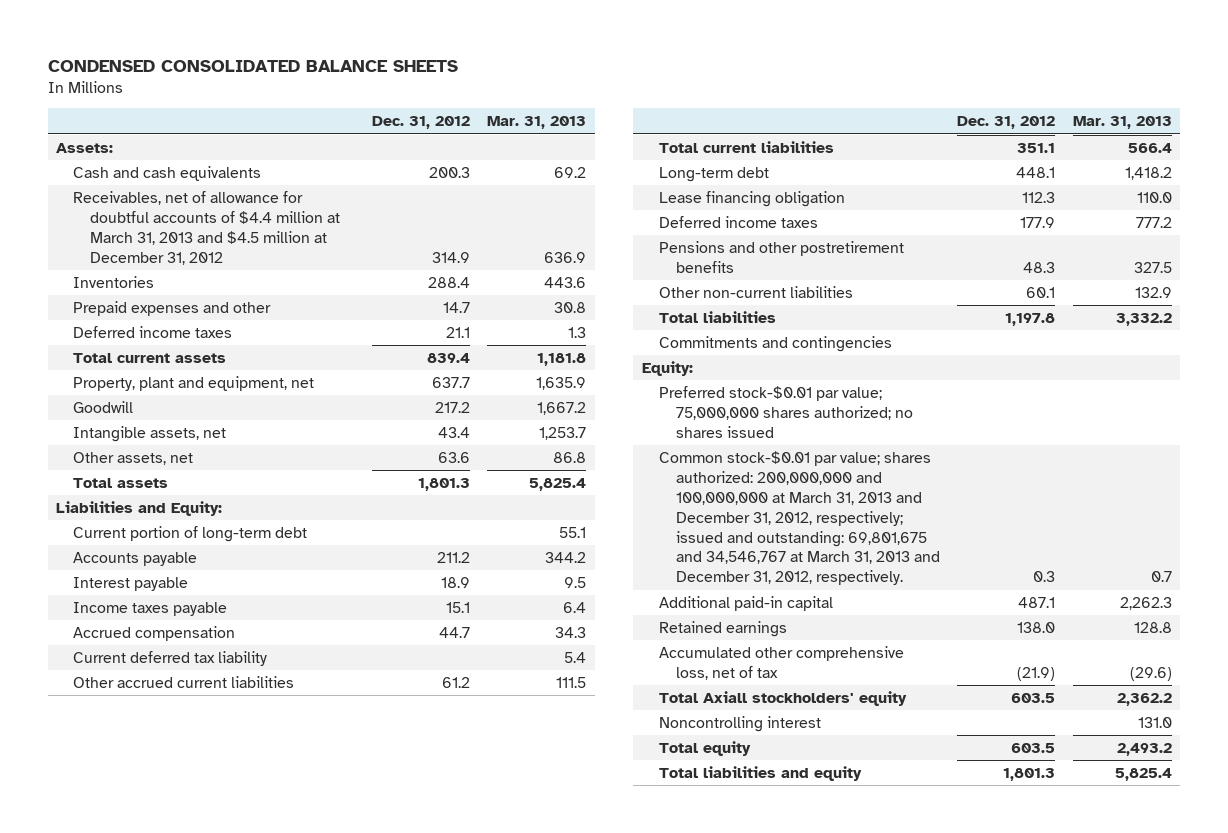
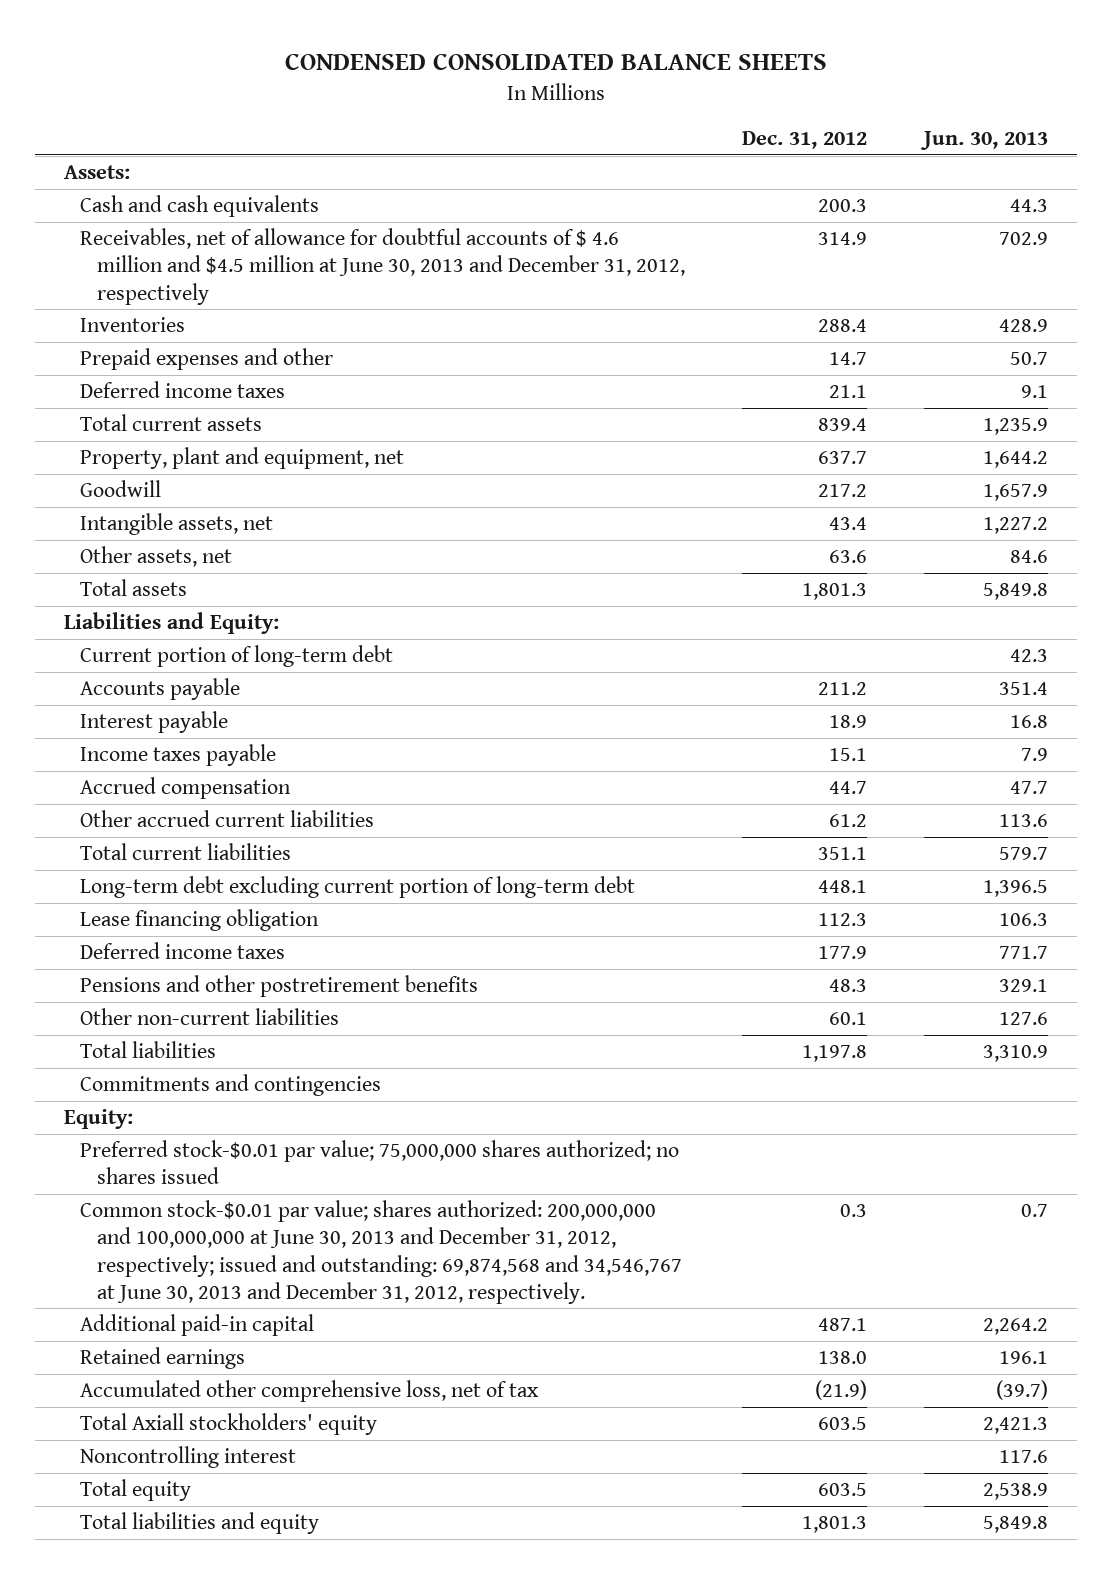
[486,116,586,130] Mar. 31, 2013 -> none
none -> [920,131,1049,151] Jun. 30, 2013
[73,190,341,265] Receivables, net of allowance for doubtful accounts of $4.4 million at March 31, 2013 and $4.5 million at December 31, 2012 -> [80,228,685,305] Receivables, net of allowance for doubtful accounts of $ 4.6 million and $4.5 million at June 30, 2013 and December 31, 2012, respectively
[73,650,268,666] Current deferred tax liability -> none
[659,166,770,182] Long-term debt -> [80,876,636,899] Long-term debt excluding current portion of long-term debt
[659,450,941,586] Common stock-$0.01 par value; shares authorized: 200,000,000 and 100,000,000 at March 31, 2013 and December 31, 2012, respectively; issued and outstanding: 69,801,675 and 34,546,767 at March 31, 2013 and December 31, 2012, respectively. -> [80,1200,682,1304] Common stock-$0.01 par value; shares authorized: 200,000,000 and 100,000,000 at June 30, 2013 and December 31, 2012, respectively; issued and outstanding: 69,874,568 and 34,546,767 at June 30, 2013 and December 31, 2012, respectively.

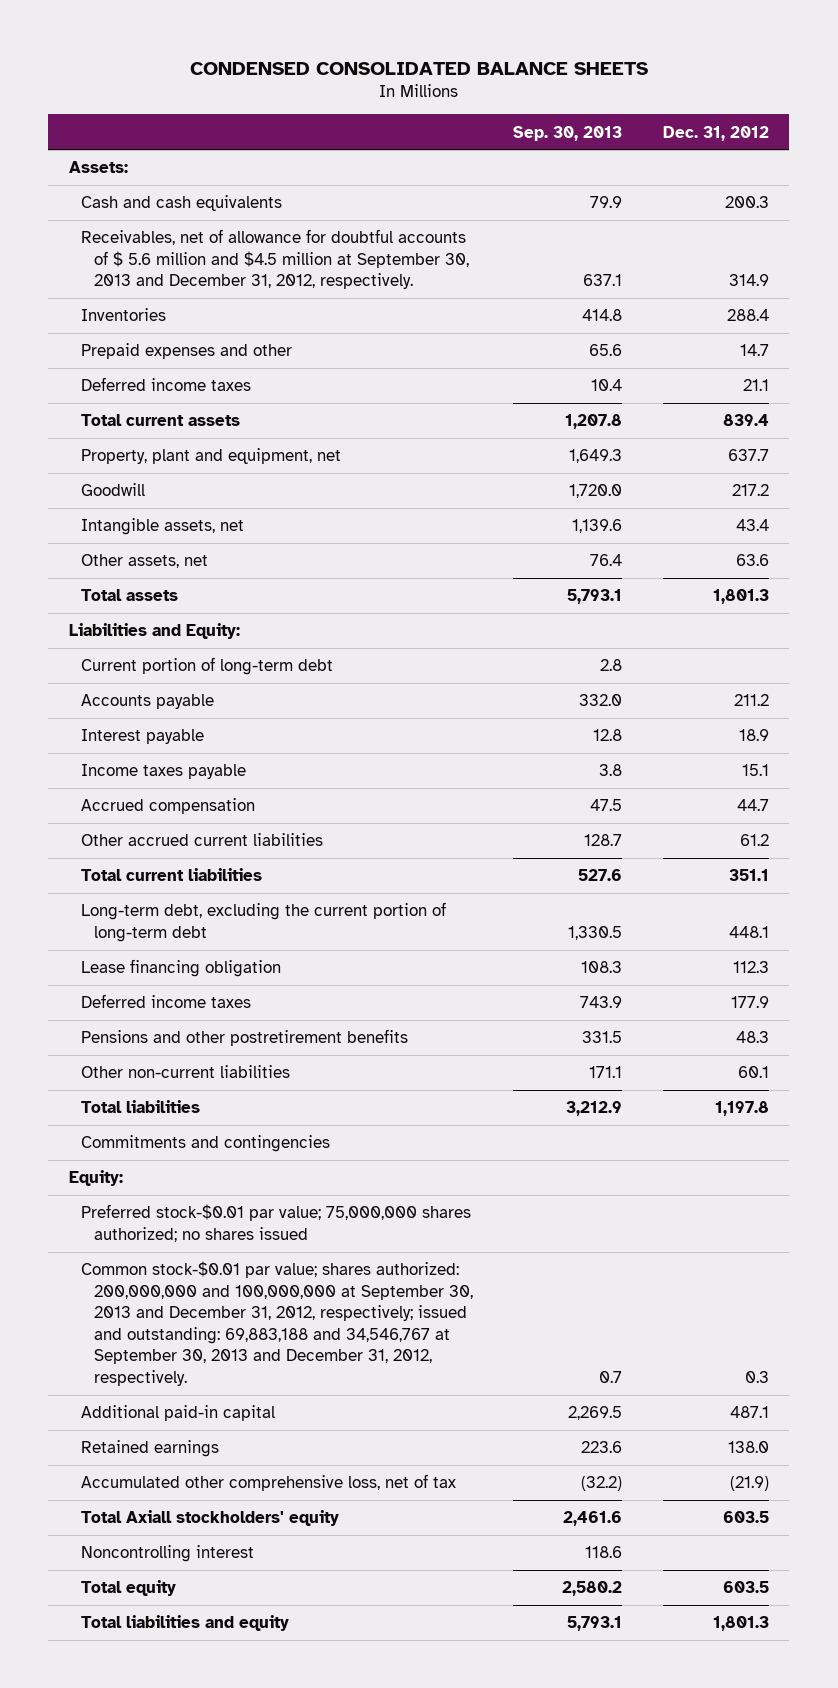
[920,131,1049,151] Jun. 30, 2013 -> none
none -> [513,125,623,141] Sep. 30, 2013
[80,228,685,305] Receivables, net of allowance for doubtful accounts of $ 4.6 million and $4.5 million at June 30, 2013 and December 31, 2012, respectively -> [81,229,470,290] Receivables, net of allowance for doubtful accounts of $ 5.6 million and $4.5 million at September 30, 2013 and December 31, 2012, respectively.
[80,876,636,899] Long-term debt excluding current portion of long-term debt -> [81,902,447,942] Long-term debt, excluding the current portion of long-term debt
[80,1200,682,1304] Common stock-$0.01 par value; shares authorized: 200,000,000 and 100,000,000 at June 30, 2013 and December 31, 2012, respectively; issued and outstanding: 69,874,568 and 34,546,767 at June 30, 2013 and December 31, 2012, respectively. -> [81,1261,474,1386] Common stock-$0.01 par value; shares authorized: 200,000,000 and 100,000,000 at September 30, 2013 and December 31, 2012, respectively; issued and outstanding: 69,883,188 and 34,546,767 at September 30, 2013 and December 31, 2012, respectively.

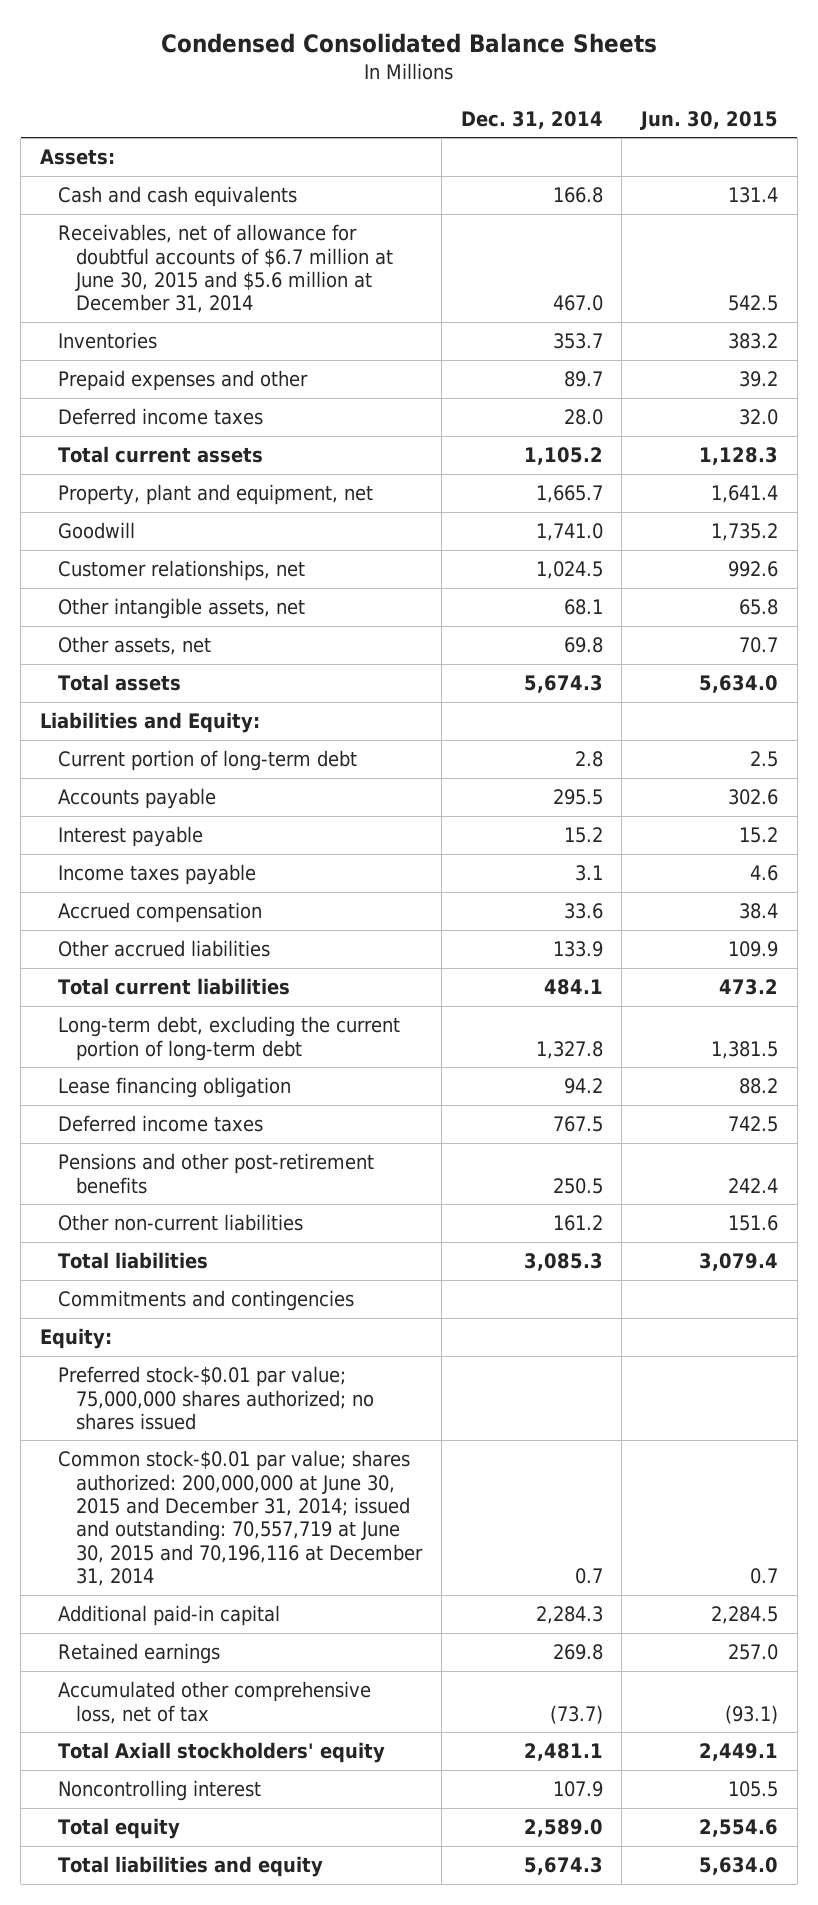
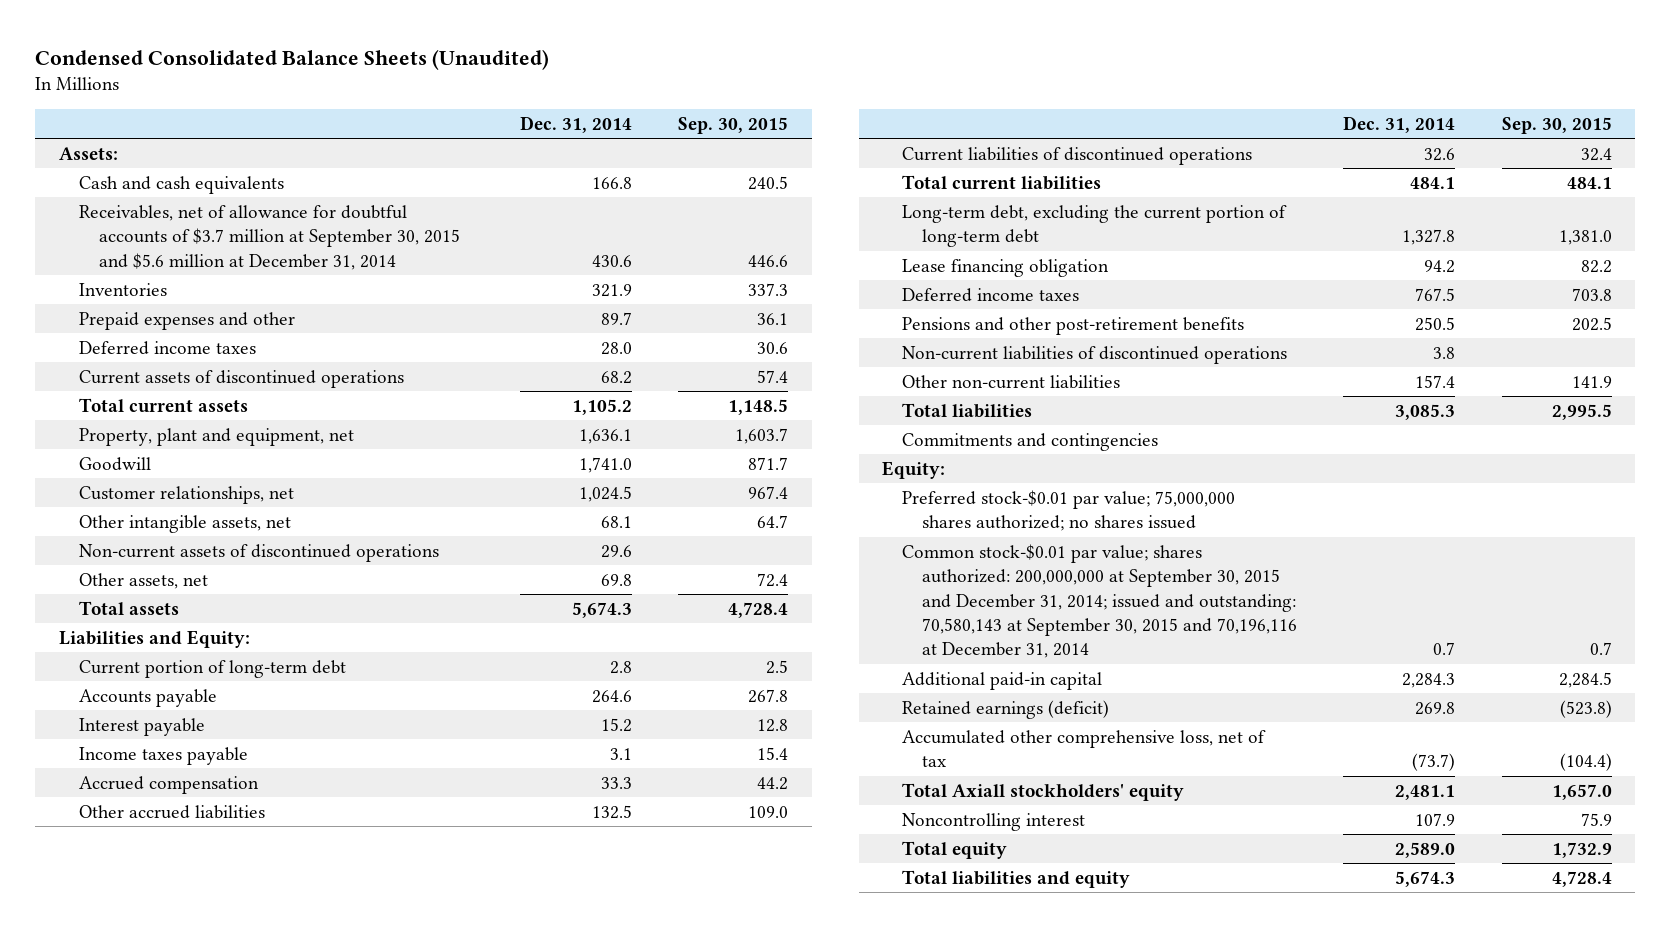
[160,32,657,53] Condensed Consolidated Balance Sheets -> [35,48,550,70] Condensed Consolidated Balance Sheets (Unaudited)
[639,110,778,130] Jun. 30, 2015 -> none
none -> [678,116,789,134] Sep. 30, 2015
[57,224,394,314] Receivables, net of allowance for doubtful accounts of $6.7 million at June 30, 2015 and $5.6 million at December 31, 2014 -> [78,204,461,270] Receivables, net of allowance for doubtful accounts of $3.7 million at September 30, 2015 and $5.6 million at December 31, 2014
[552,295,603,312] 467.0 -> [592,254,633,267] 430.6
[552,333,603,350] 353.7 -> [592,283,633,297] 321.9
none -> [78,369,404,388] Current assets of discontinued operations
[535,485,603,504] 1,665.7 -> [579,428,633,444] 1,636.1
none -> [78,543,439,562] Non-current assets of discontinued operations
[552,789,603,806] 295.5 -> [592,689,633,703] 264.6
[563,903,603,920] 33.6 -> [601,776,633,789] 33.3
[552,941,603,958] 133.9 -> [592,804,633,819] 132.5
none -> [901,146,1252,165] Current liabilities of discontinued operations
none -> [901,345,1287,364] Non-current liabilities of discontinued operations
[552,1215,603,1232] 161.2 -> [1415,374,1456,388] 157.4
[57,1450,424,1587] Common stock-$0.01 par value; shares authorized: 200,000,000 at June 30, 2015 and December 31, 2014; issued and outstanding: 70,557,719 at June 30, 2015 and 70,196,116 at December 31, 2014 -> [901,543,1298,659] Common stock-$0.01 par value; shares authorized: 200,000,000 at September 30, 2015 and December 31, 2014; issued and outstanding: 70,580,143 at September 30, 2015 and 70,196,116 at December 31, 2014
[57,1643,220,1665] Retained earnings -> [901,699,1109,719] Retained earnings (deficit)

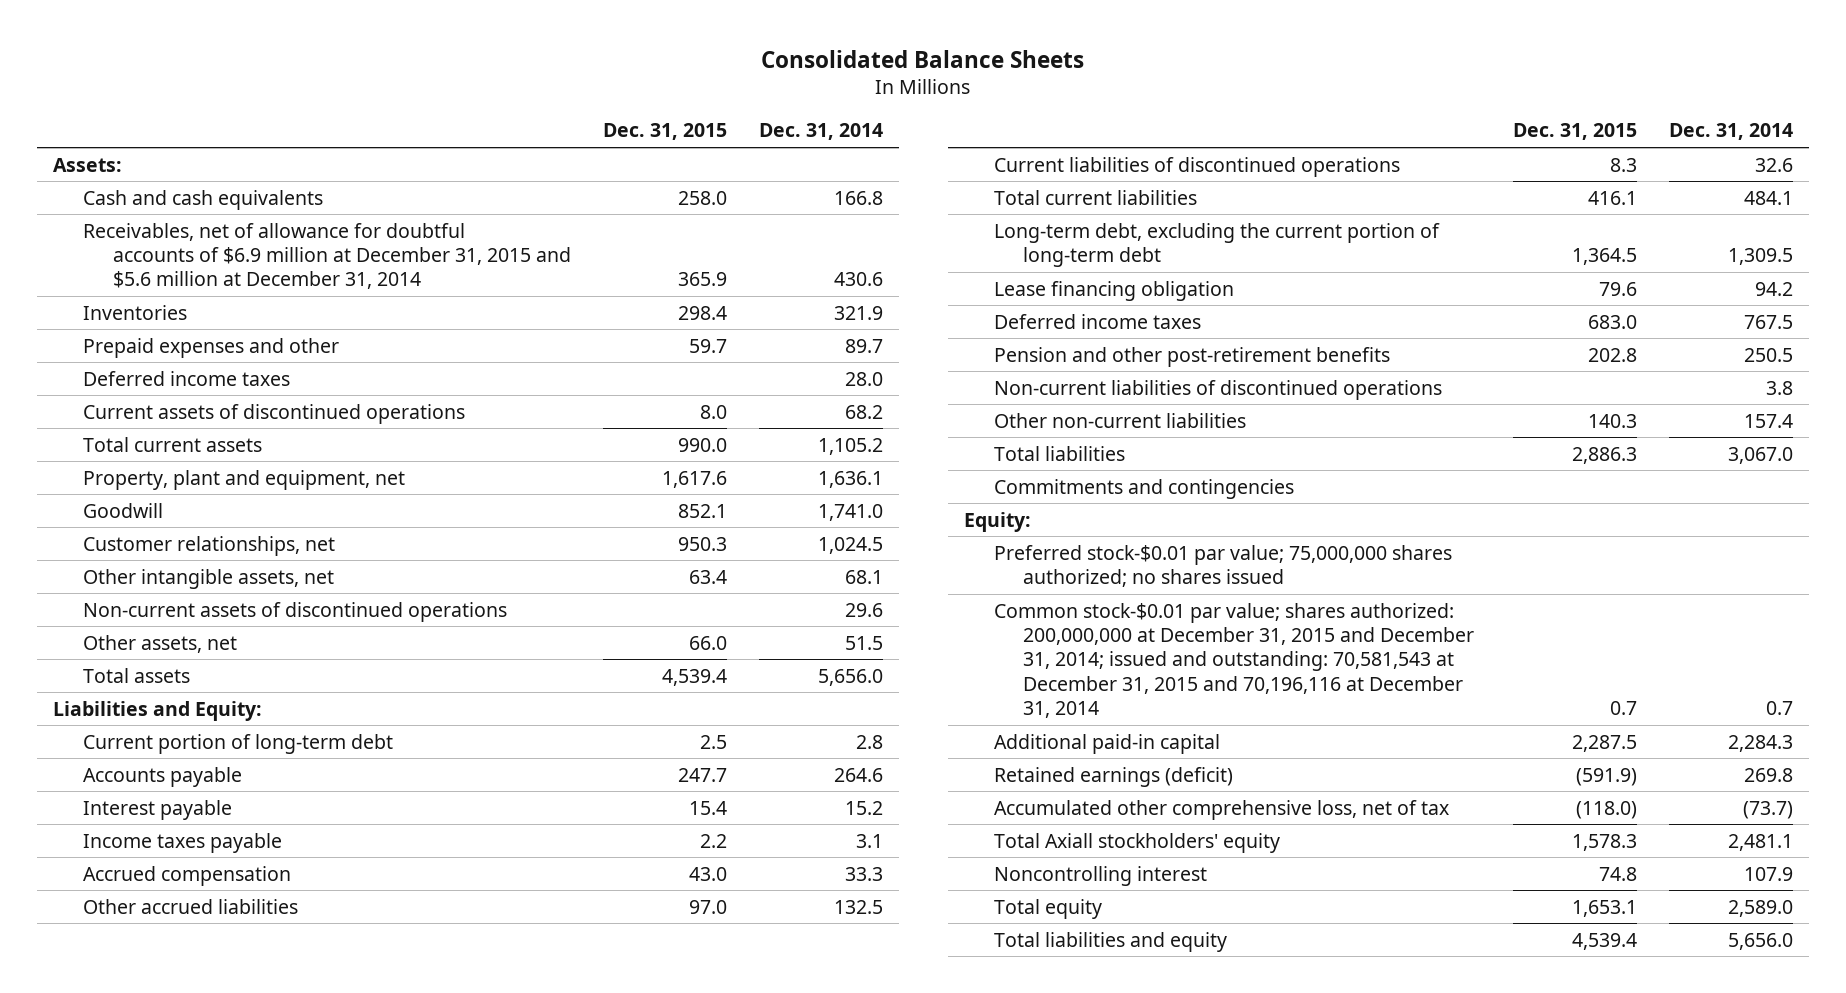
[35,48,550,70] Condensed Consolidated Balance Sheets (Unaudited) -> [761,49,1085,68] Consolidated Balance Sheets
[678,116,789,134] Sep. 30, 2015 -> none
none -> [603,123,728,141] Dec. 31, 2015
[78,204,461,270] Receivables, net of allowance for doubtful accounts of $3.7 million at September 30, 2015 and $5.6 million at December 31, 2014 -> [83,222,572,290] Receivables, net of allowance for doubtful accounts of $6.9 million at December 31, 2015 and $5.6 million at December 31, 2014
[601,573,633,586] 69.8 -> [844,635,883,650] 51.5
[572,601,633,618] 5,674.3 -> [817,668,883,686] 5,656.0
[1402,229,1456,246] 1,327.8 -> [1728,248,1794,266] 1,309.5
[901,316,1244,335] Pensions and other post-retirement benefits -> [993,346,1390,367] Pension and other post-retirement benefits
[1395,403,1456,420] 3,085.3 -> [1728,446,1794,464] 3,067.0
[901,543,1298,659] Common stock-$0.01 par value; shares authorized: 200,000,000 at September 30, 2015 and December 31, 2014; issued and outstanding: 70,580,143 at September 30, 2015 and 70,196,116 at December 31, 2014 -> [993,602,1475,719] Common stock-$0.01 par value; shares authorized: 200,000,000 at December 31, 2015 and December 31, 2014; issued and outstanding: 70,581,543 at December 31, 2015 and 70,196,116 at December 31, 2014
[1395,870,1456,887] 5,674.3 -> [1728,932,1794,950] 5,656.0

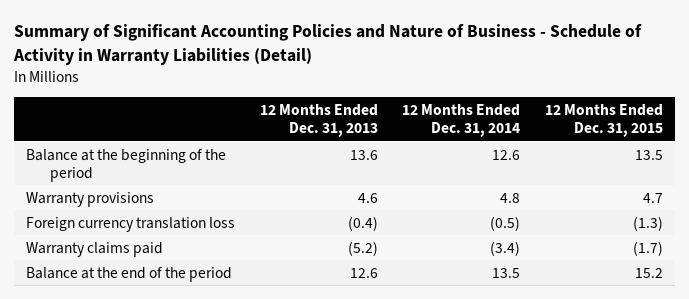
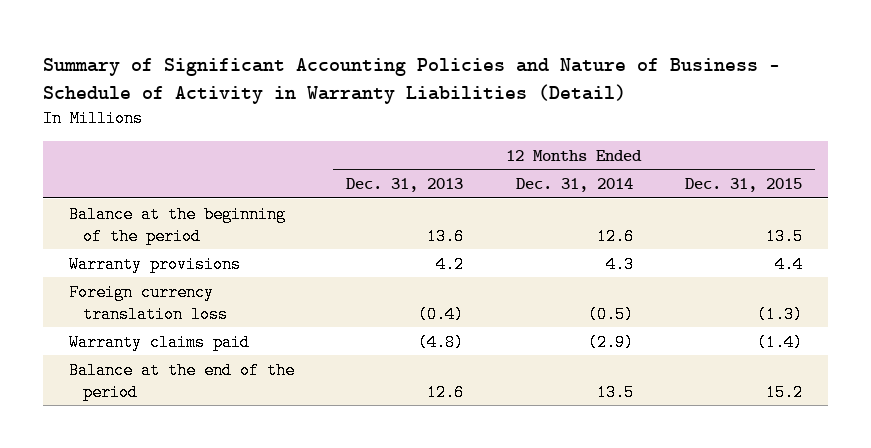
[357,192,378,203] 4.6 -> [436,255,465,273] 4.2
[500,192,521,203] 4.8 -> [605,255,634,273] 4.3
[643,192,664,203] 4.7 -> [774,255,803,273] 4.4
[347,240,378,256] (5.2) -> [418,333,465,351] (4.8)
[490,240,521,256] (3.4) -> [587,333,634,351] (2.9)
[633,240,664,256] (1.7) -> [756,333,803,351] (1.4)

